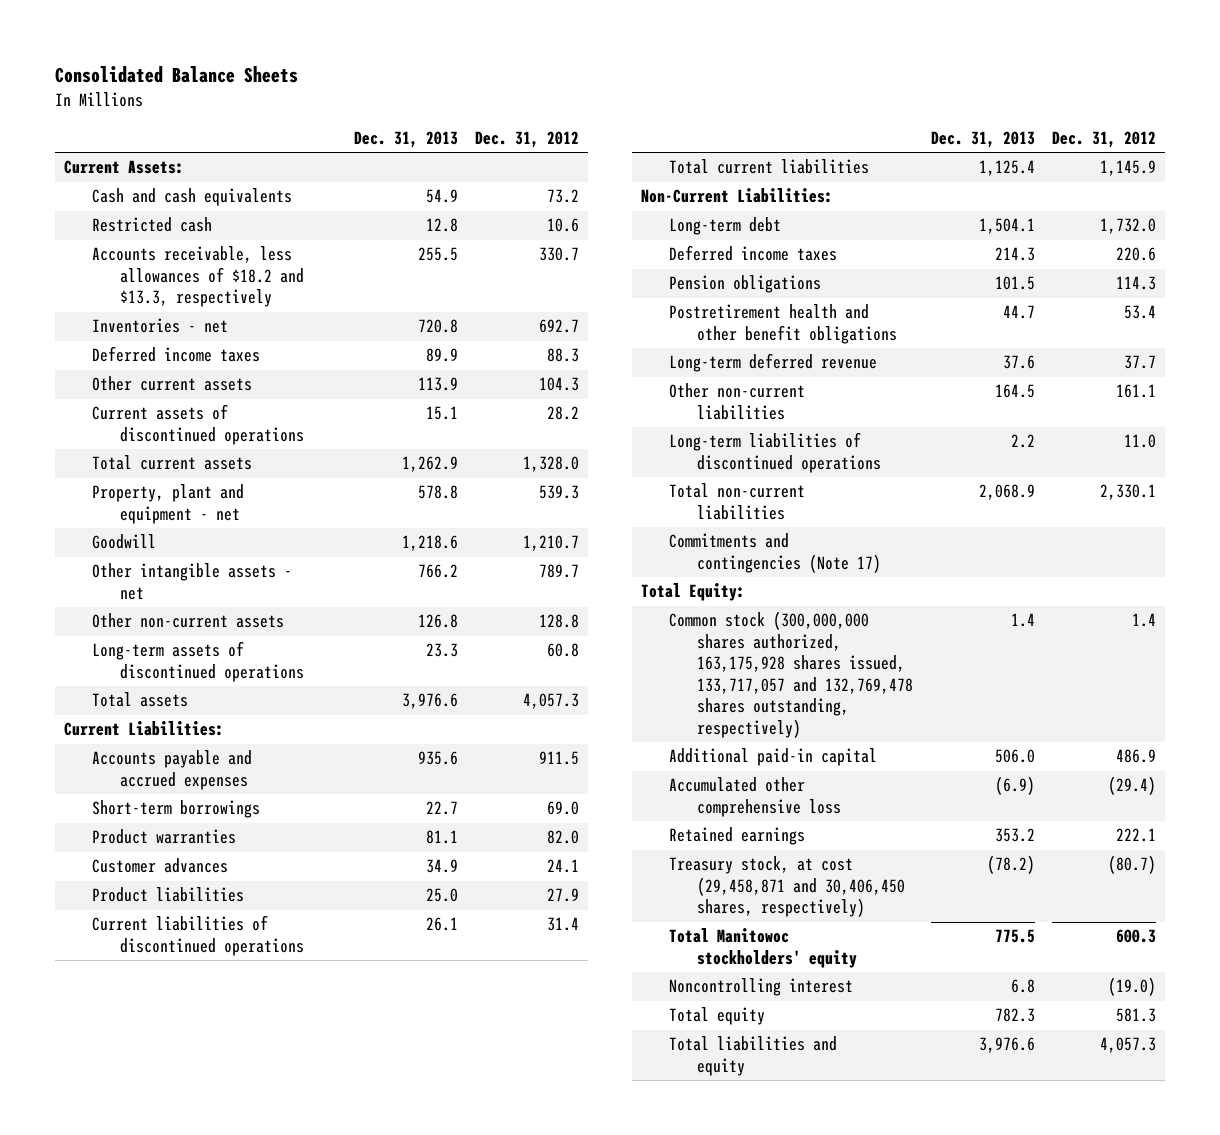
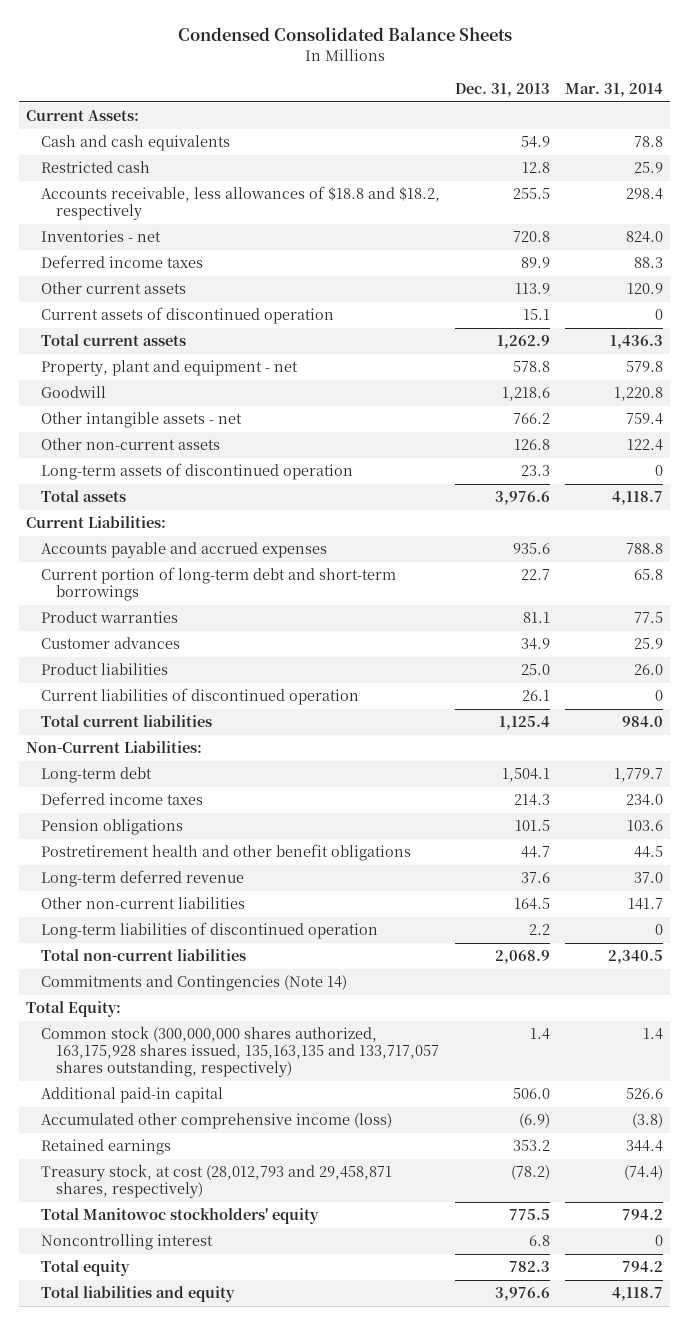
[55,66,299,84] Consolidated Balance Sheets -> [177,27,512,42] Condensed Consolidated Balance Sheets
[475,130,580,148] Dec. 31, 2012 -> none
none -> [564,82,663,97] Mar. 31, 2014
[91,246,304,308] Accounts receivable, less allowances of $18.2 and $13.3, respectively -> [41,186,441,221] Accounts receivable, less allowances of $18.8 and $18.2, respectively
[91,404,304,445] Current assets of discontinued operations -> [41,307,335,325] Current assets of discontinued operation
[91,641,304,682] Long-term assets of discontinued operations -> [41,463,354,481] Long-term assets of discontinued operation
[91,800,260,819] Short-term borrowings -> [41,567,397,602] Current portion of long-term debt and short-term borrowings
[91,915,304,956] Current liabilities of discontinued operations -> [41,688,360,706] Current liabilities of discontinued operation
[668,432,881,473] Long-term liabilities of discontinued operations -> [41,922,379,940] Long-term liabilities of discontinued operation
[668,533,881,573] Commitments and contingencies (Note 17) -> [41,975,348,992] Commitments and Contingencies (Note 14)
[668,611,913,738] Common stock (300,000,000 shares authorized, 163,175,928 shares issued, 133,717,057 and 132,769,478 shares outstanding, respectively) -> [41,1026,439,1077] Common stock (300,000,000 shares authorized, 163,175,928 shares issued, 135,163,135 and 133,717,057 shares outstanding, respectively)
[668,777,841,817] Accumulated other comprehensive loss -> [41,1113,393,1130] Accumulated other comprehensive income (loss)
[668,856,905,918] Treasury stock, at cost (29,458,871 and 30,406,450 shares, respectively) -> [41,1164,393,1199] Treasury stock, at cost (28,012,793 and 29,458,871 shares, respectively)

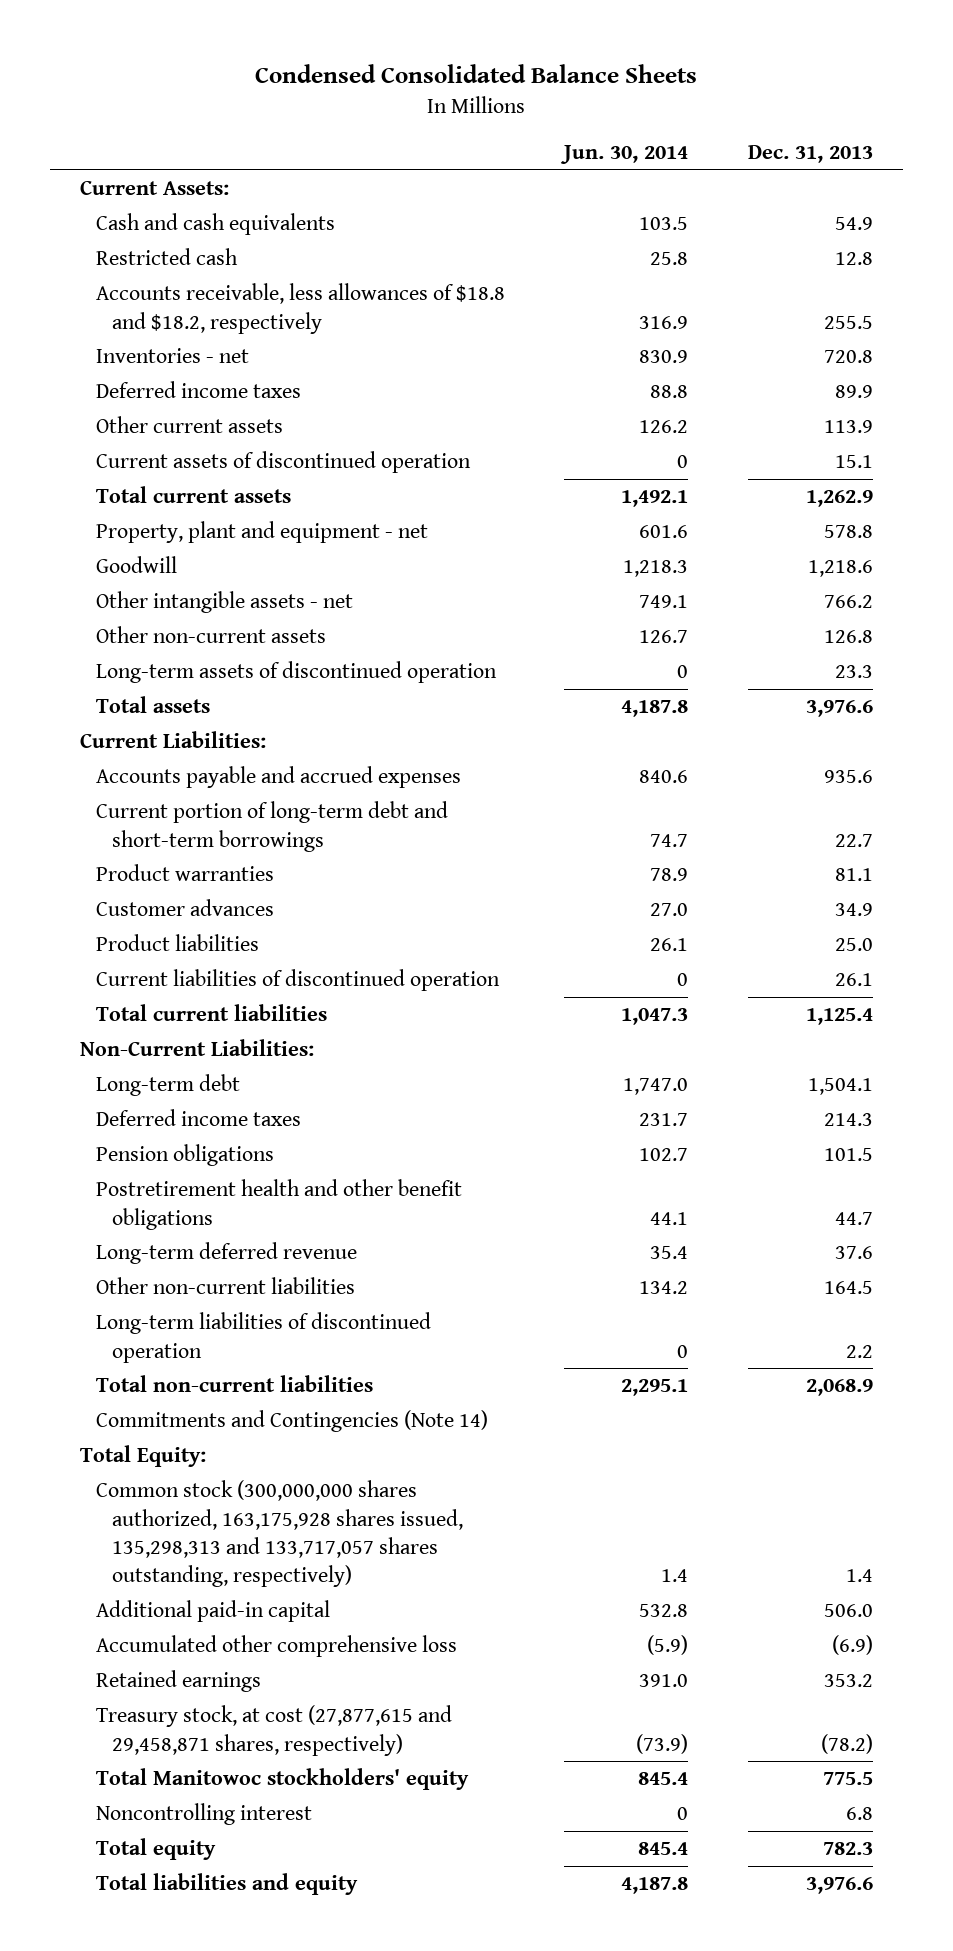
[564,82,663,97] Mar. 31, 2014 -> none
none -> [560,144,689,164] Jun. 30, 2014
[41,1026,439,1077] Common stock (300,000,000 shares authorized, 163,175,928 shares issued, 135,163,135 and 133,717,057 shares outstanding, respectively) -> [95,1480,463,1587] Common stock (300,000,000 shares authorized, 163,175,928 shares issued, 135,298,313 and 133,717,057 shares outstanding, respectively)
[41,1113,393,1130] Accumulated other comprehensive income (loss) -> [95,1635,457,1658] Accumulated other comprehensive loss
[41,1164,393,1199] Treasury stock, at cost (28,012,793 and 29,458,871 shares, respectively) -> [95,1705,452,1756] Treasury stock, at cost (27,877,615 and 29,458,871 shares, respectively)

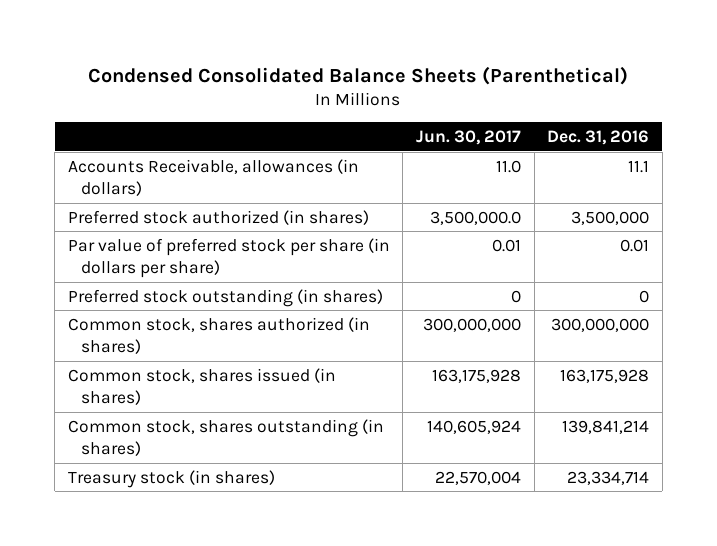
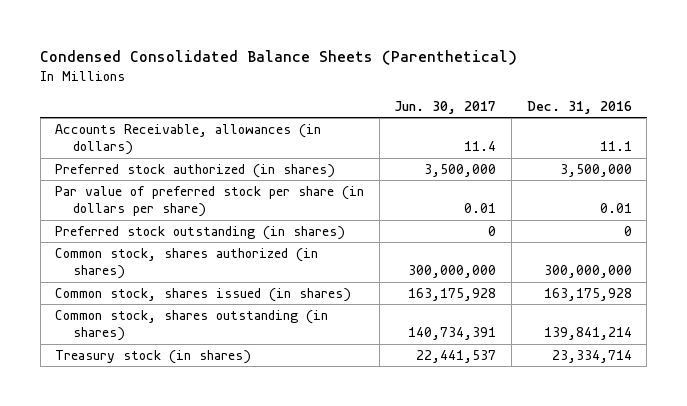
[495,159,521,173] 11.0 -> [464,141,497,152] 11.4
[429,210,521,225] 3,500,000.0 -> [424,163,497,177] 3,500,000
[426,419,521,434] 140,605,924 -> [408,327,497,341] 140,734,391
[434,470,521,485] 22,570,004 -> [416,349,497,363] 22,441,537

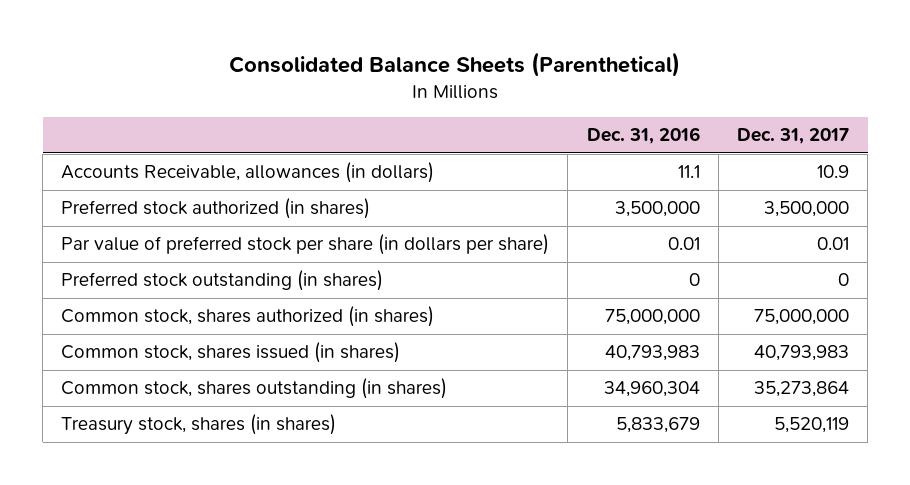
[40,50,518,66] Condensed Consolidated Balance Sheets (Parenthetical) -> [229,52,681,78] Consolidated Balance Sheets (Parenthetical)
[394,100,497,114] Jun. 30, 2017 -> none
none -> [737,128,850,145] Dec. 31, 2017
[543,265,632,279] 300,000,000 -> [604,309,700,326] 75,000,000
[543,287,632,301] 163,175,928 -> [604,345,700,362] 40,793,983
[543,327,632,341] 139,841,214 -> [603,381,700,398] 34,960,304
[55,349,252,364] Treasury stock (in shares) -> [61,414,337,436] Treasury stock, shares (in shares)
[551,349,632,363] 23,334,714 -> [615,417,700,434] 5,833,679

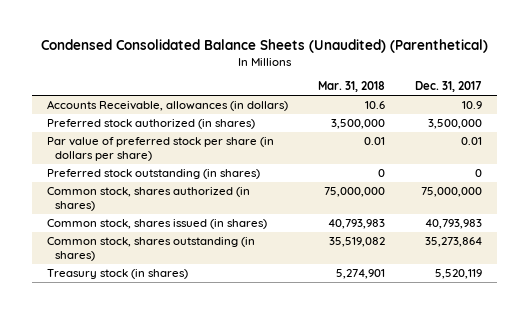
[229,52,681,78] Consolidated Balance Sheets (Parenthetical) -> [40,38,488,53] Condensed Consolidated Balance Sheets (Unaudited) (Parenthetical)
[586,127,700,145] Dec. 31, 2016 -> none
none -> [318,81,386,93] Mar. 31, 2018
[61,414,337,436] Treasury stock, shares (in shares) -> [46,269,188,280] Treasury stock (in shares)

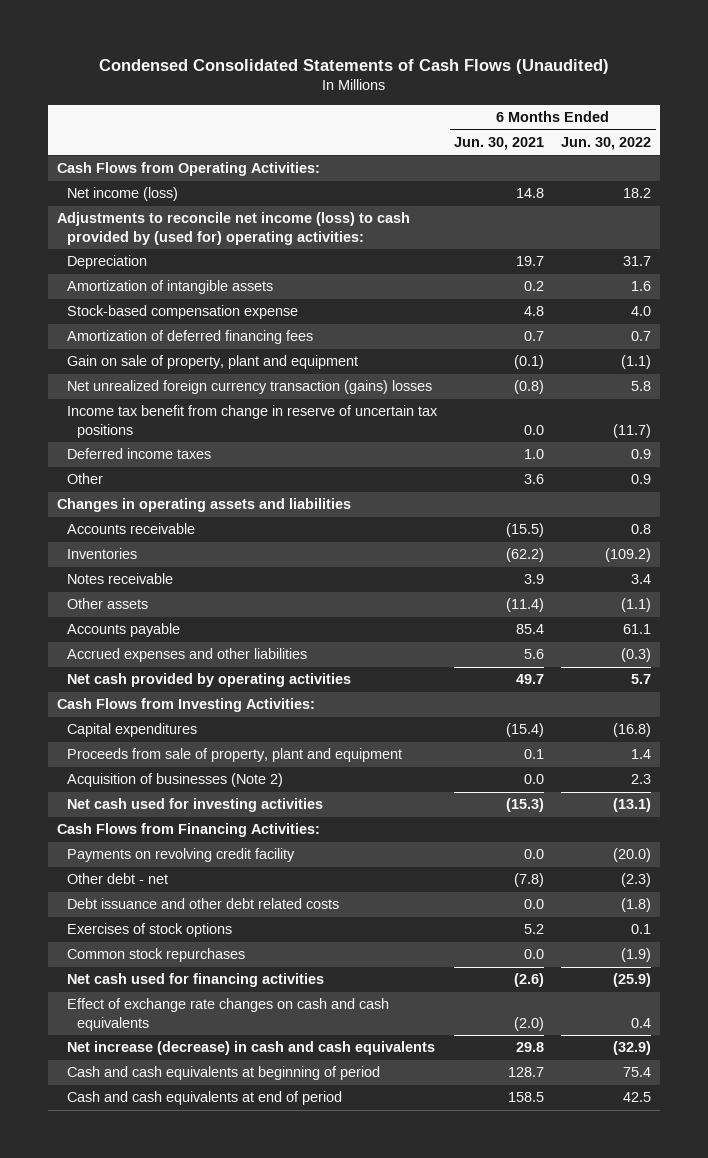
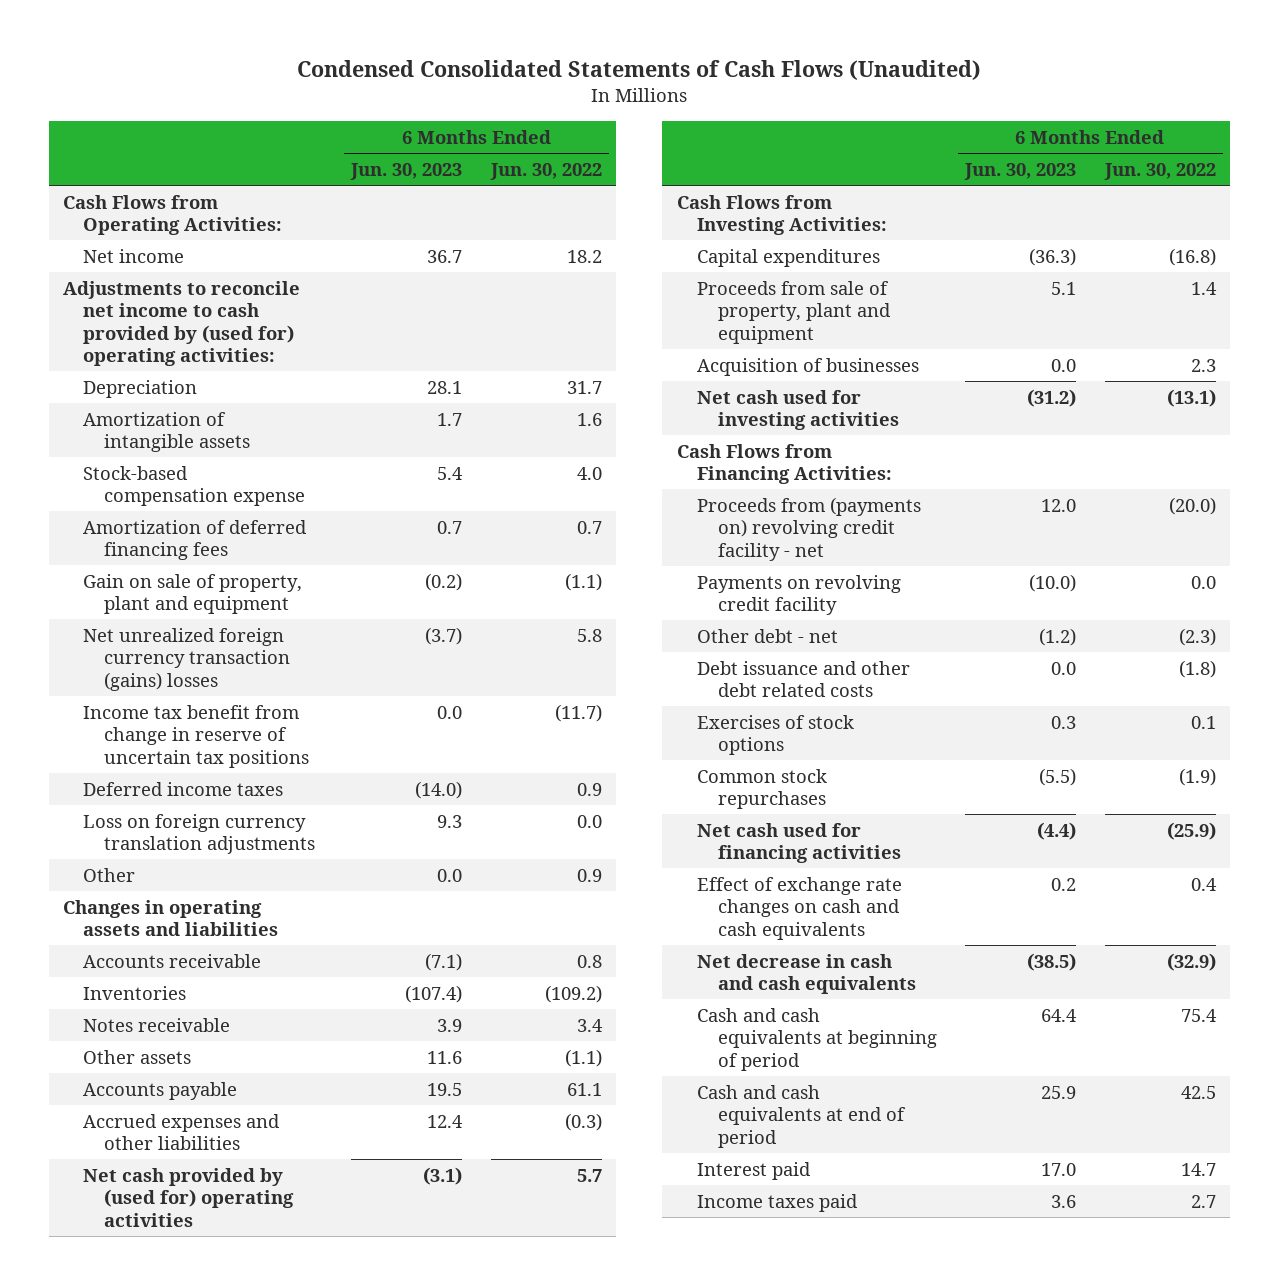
[454,137,545,151] Jun. 30, 2021 -> none
none -> [350,162,463,180] Jun. 30, 2023
[67,187,179,202] Net income (loss) -> [83,248,185,263] Net income
[56,212,410,245] Adjustments to reconcile net income (loss) to cash provided by (used for) operating activities: -> [62,280,300,366] Adjustments to reconcile net income to cash provided by (used for) operating activities:
none -> [83,813,315,855] Loss on foreign currency translation adjustments
[67,673,352,688] Net cash provided by operating activities -> [83,1167,294,1227] Net cash provided by (used for) operating activities
[67,773,284,788] Acquisition of businesses (Note 2) -> [697,357,920,376] Acquisition of businesses
none -> [697,496,922,561] Proceeds from (payments on) revolving credit facility - net
[613,848,652,863] (20.0) -> [1190,575,1216,589] 0.0
[67,1041,436,1056] Net increase (decrease) in cash and cash equivalents -> [697,953,916,995] Net decrease in cash and cash equivalents
none -> [697,1161,812,1180] Interest paid
none -> [697,1193,859,1212] Income taxes paid

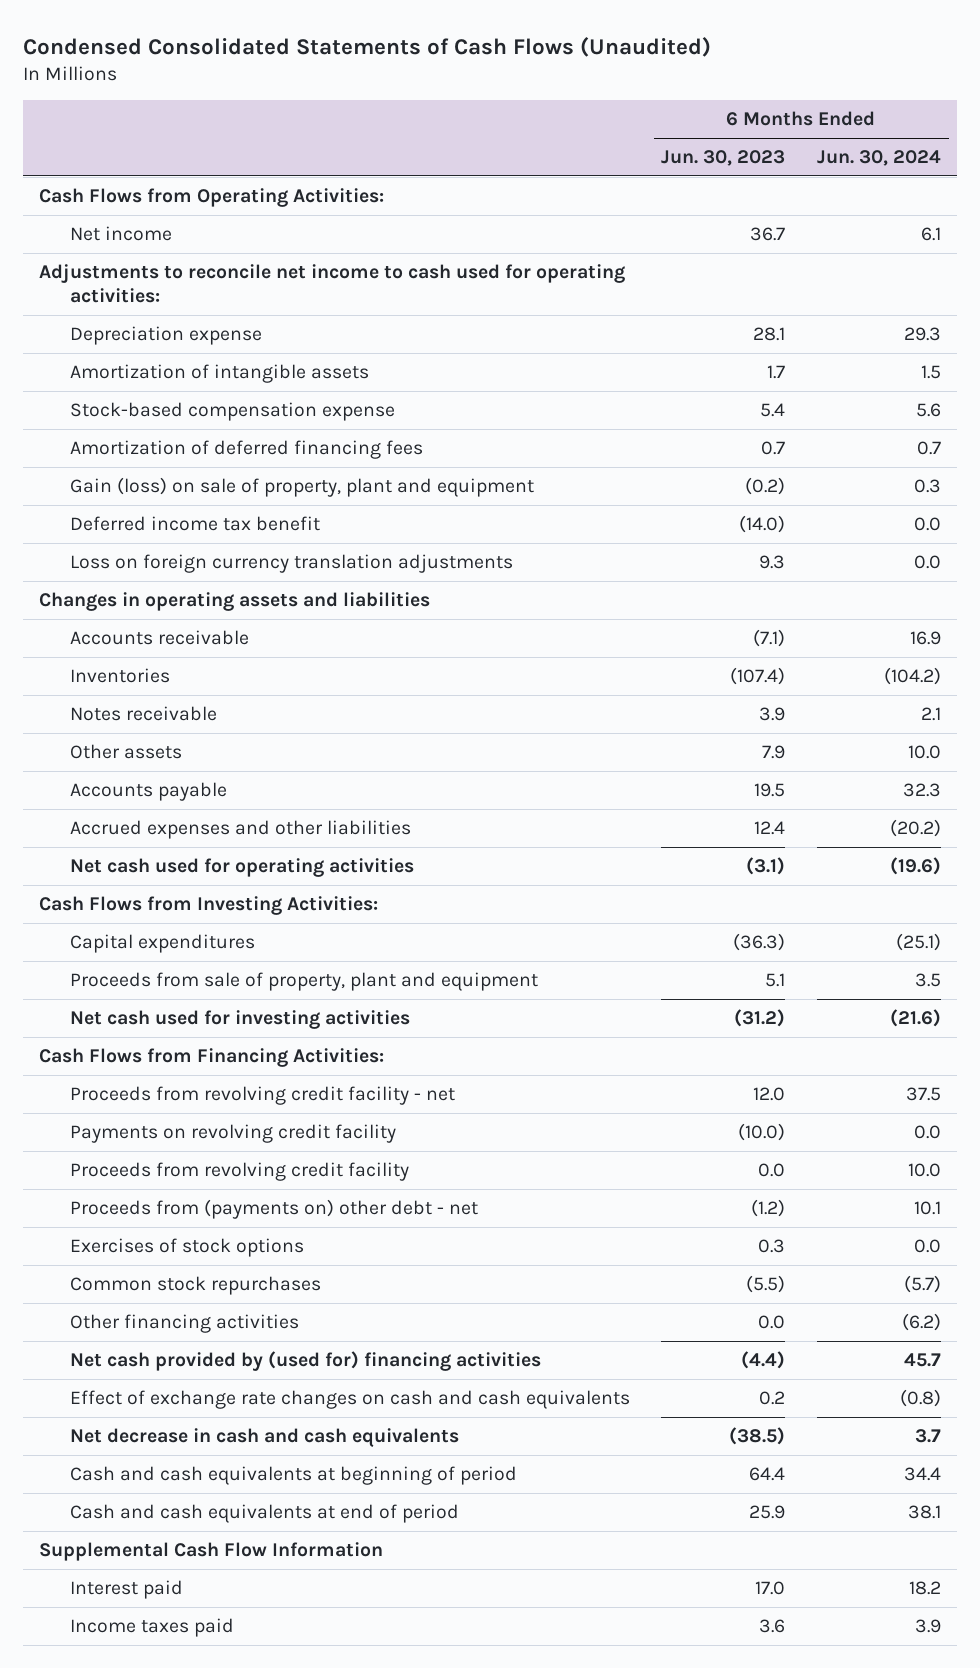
[489,162,602,180] Jun. 30, 2022 -> none
none -> [816,150,941,167] Jun. 30, 2024
[62,280,300,366] Adjustments to reconcile net income to cash provided by (used for) operating activities: -> [38,264,625,304] Adjustments to reconcile net income to cash used for operating activities:
[83,379,198,398] Depreciation -> [69,326,262,346] Depreciation expense
[83,627,290,691] Net unrealized foreign currency transaction (gains) losses -> none
[83,704,309,768] Income tax benefit from change in reserve of uncertain tax positions -> none
[83,573,303,615] Gain on sale of property, plant and equipment -> [69,477,534,498] Gain (loss) on sale of property, plant and equipment
[83,781,284,796] Deferred income taxes -> [69,516,320,532] Deferred income tax benefit
[83,867,136,882] Other -> none
[427,1050,463,1064] 11.6 -> [762,745,786,760] 7.9
[83,1167,294,1227] Net cash provided by (used for) operating activities -> [69,858,414,878] Net cash used for operating activities
[697,357,920,376] Acquisition of businesses -> none
[697,496,922,561] Proceeds from (payments on) revolving credit facility - net -> [69,1086,455,1106] Proceeds from revolving credit facility - net
[697,660,911,698] Debt issuance and other debt related costs -> none
none -> [69,1162,409,1182] Proceeds from revolving credit facility
[697,628,839,643] Other debt - net -> [69,1199,478,1220] Proceeds from (payments on) other debt - net
none -> [69,1314,299,1334] Other financing activities
[697,822,901,864] Net cash used for financing activities -> [69,1351,541,1372] Net cash provided by (used for) financing activities
none -> [38,1542,383,1562] Supplemental Cash Flow Information

